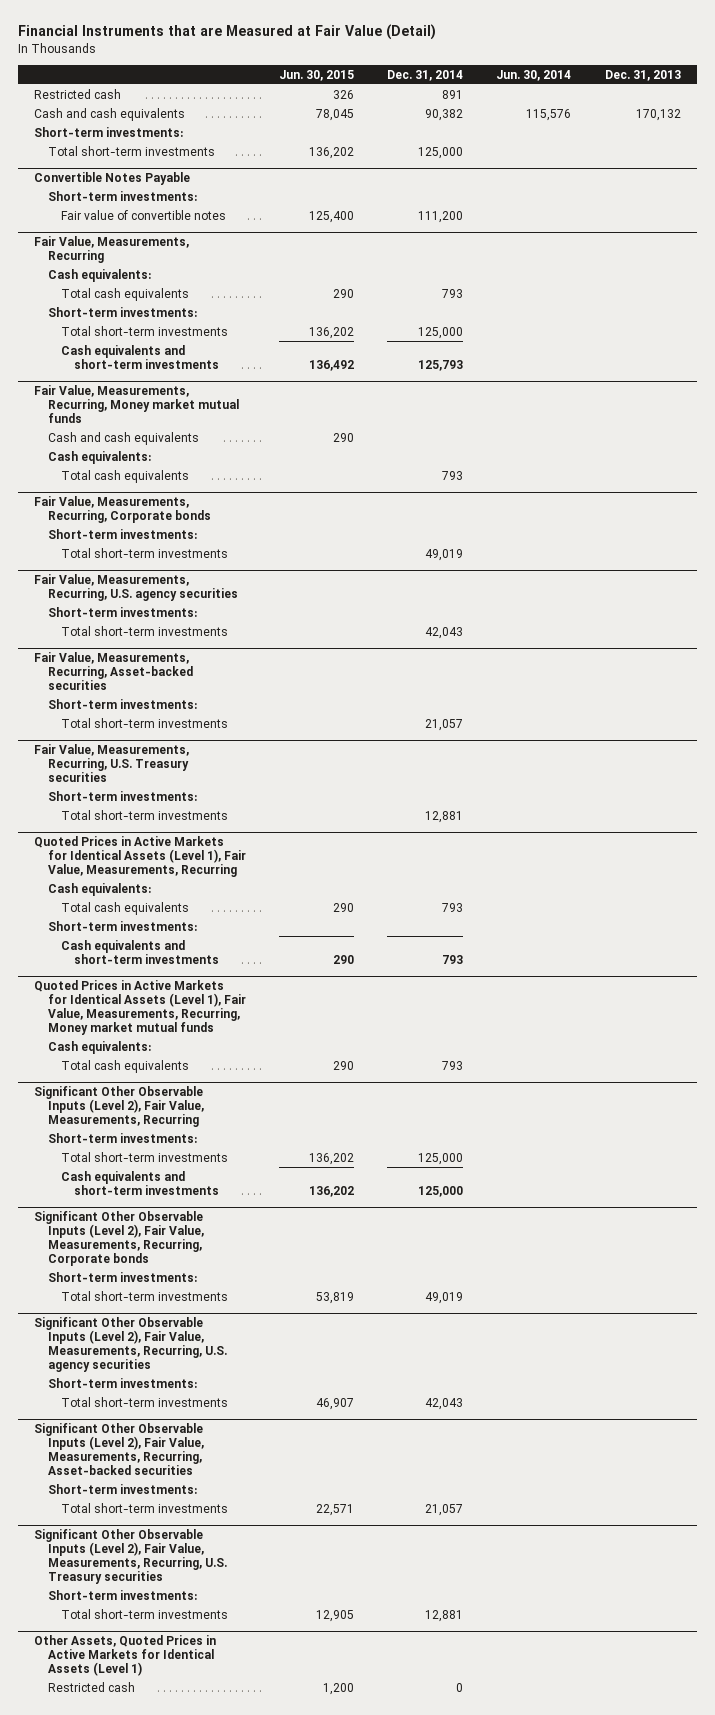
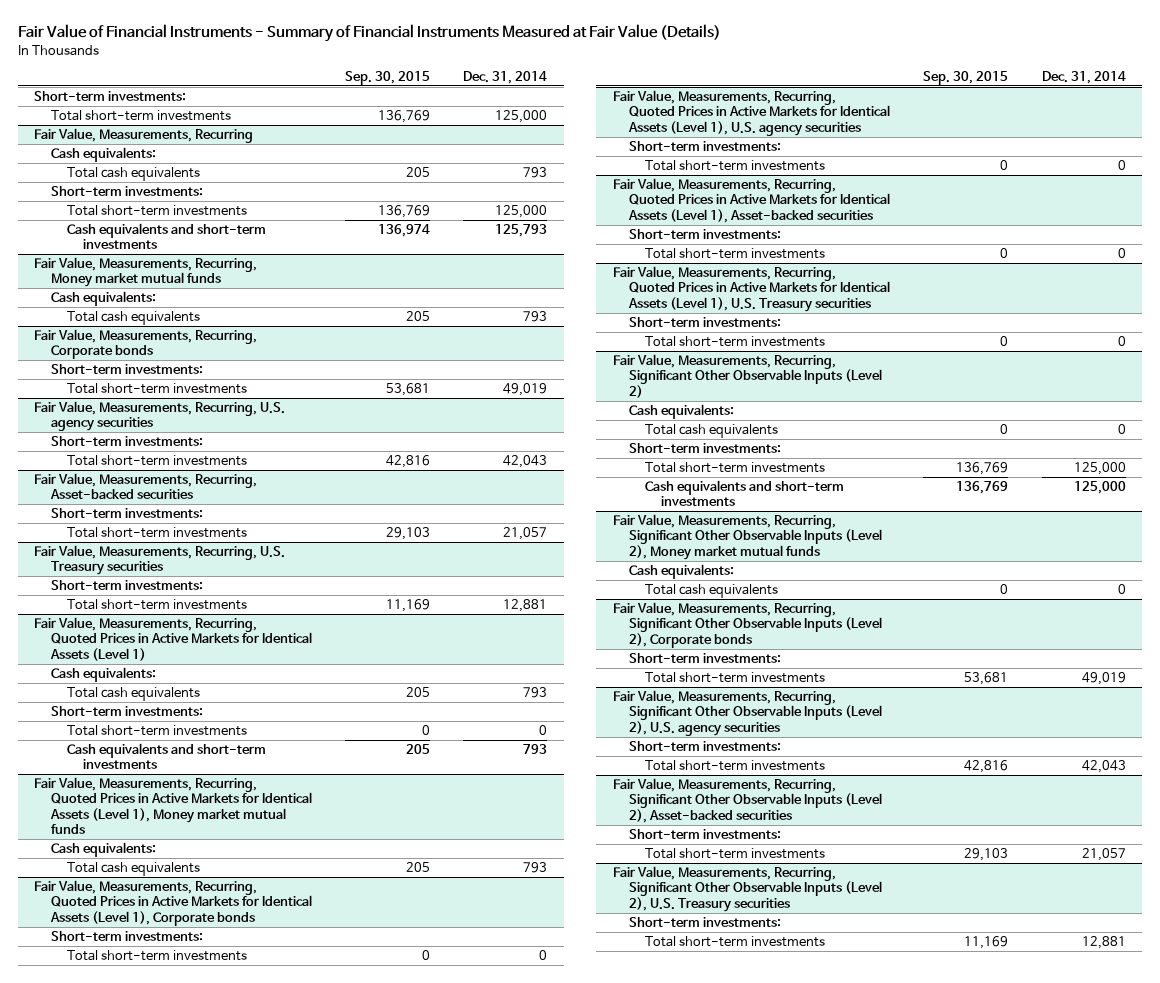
[17,24,436,41] Financial Instruments that are Measured at Fair Value (Detail) -> [17,24,721,43] Fair Value of Financial Instruments - Summary of Financial Instruments Measured at Fair Value (Details)
[278,69,354,81] Jun. 30, 2015 -> none
[496,69,572,81] Jun. 30, 2014 -> none
[604,69,681,81] Dec. 31, 2013 -> none
none -> [345,71,431,86] Sep. 30, 2015
[34,88,122,99] Restricted cash -> none
[34,107,186,121] Cash and cash equivalents -> none
[34,171,191,185] Convertible Notes Payable -> none
[47,190,197,201] Short-term investments: -> none
[60,209,226,220] Fair value of convertible notes -> none
[47,431,199,445] Cash and cash equivalents -> none
[34,835,246,877] Quoted Prices in Active Markets for Identical Assets (Level 1), Fair Value, Measurements, Recurring -> [34,616,312,661] Fair Value, Measurements, Recurring, Quoted Prices in Active Markets for Identical Assets (Level 1)
none -> [66,724,247,736] Total short-term investments
[34,979,246,1035] Quoted Prices in Active Markets for Identical Assets (Level 1), Fair Value, Measurements, Recurring, Money market mutual funds -> [34,776,312,835] Fair Value, Measurements, Recurring, Quoted Prices in Active Markets for Identical Assets (Level 1), Money market mutual funds
[34,1085,204,1127] Significant Other Observable Inputs (Level 2), Fair Value, Measurements, Recurring -> none
none -> [34,879,312,926] Fair Value, Measurements, Recurring, Quoted Prices in Active Markets for Identical Assets (Level 1), Corporate bonds
none -> [66,949,247,961] Total short-term investments
none -> [612,89,890,136] Fair Value, Measurements, Recurring, Quoted Prices in Active Markets for Identical Assets (Level 1), U.S. agency securities
none -> [628,140,781,151] Short-term investments:
none -> [645,159,826,171] Total short-term investments
none -> [612,177,890,223] Fair Value, Measurements, Recurring, Quoted Prices in Active Markets for Identical Assets (Level 1), Asset-backed securities
none -> [628,228,781,239] Short-term investments:
none -> [645,247,826,259] Total short-term investments
none -> [612,265,890,312] Fair Value, Measurements, Recurring, Quoted Prices in Active Markets for Identical Assets (Level 1), U.S. Treasury securities
none -> [628,316,781,327] Short-term investments:
none -> [645,335,826,347] Total short-term investments
none -> [612,353,882,398] Fair Value, Measurements, Recurring, Significant Other Observable Inputs (Level 2)
none -> [628,403,734,419] Cash equivalents:
none -> [645,423,779,438] Total cash equivalents
none -> [628,442,781,453] Short-term investments:
none -> [612,513,882,560] Fair Value, Measurements, Recurring, Significant Other Observable Inputs (Level 2), Money market mutual funds
none -> [628,563,734,579] Cash equivalents:
none -> [645,583,779,598] Total cash equivalents
[34,1210,204,1266] Significant Other Observable Inputs (Level 2), Fair Value, Measurements, Recurring, Corporate bonds -> [612,601,882,648] Fair Value, Measurements, Recurring, Significant Other Observable Inputs (Level 2), Corporate bonds
[34,1316,227,1372] Significant Other Observable Inputs (Level 2), Fair Value, Measurements, Recurring, U.S. agency securities -> [612,689,882,736] Fair Value, Measurements, Recurring, Significant Other Observable Inputs (Level 2), U.S. agency securities
[34,1422,204,1475] Significant Other Observable Inputs (Level 2), Fair Value, Measurements, Recurring, Asset-backed securities -> [612,777,882,823] Fair Value, Measurements, Recurring, Significant Other Observable Inputs (Level 2), Asset-backed securities
[34,1528,227,1584] Significant Other Observable Inputs (Level 2), Fair Value, Measurements, Recurring, U.S. Treasury securities -> [612,865,882,912] Fair Value, Measurements, Recurring, Significant Other Observable Inputs (Level 2), U.S. Treasury securities
[34,1634,217,1676] Other Assets, Quoted Prices in Active Markets for Identical Assets (Level 1) -> none
[47,1681,135,1692] Restricted cash -> none

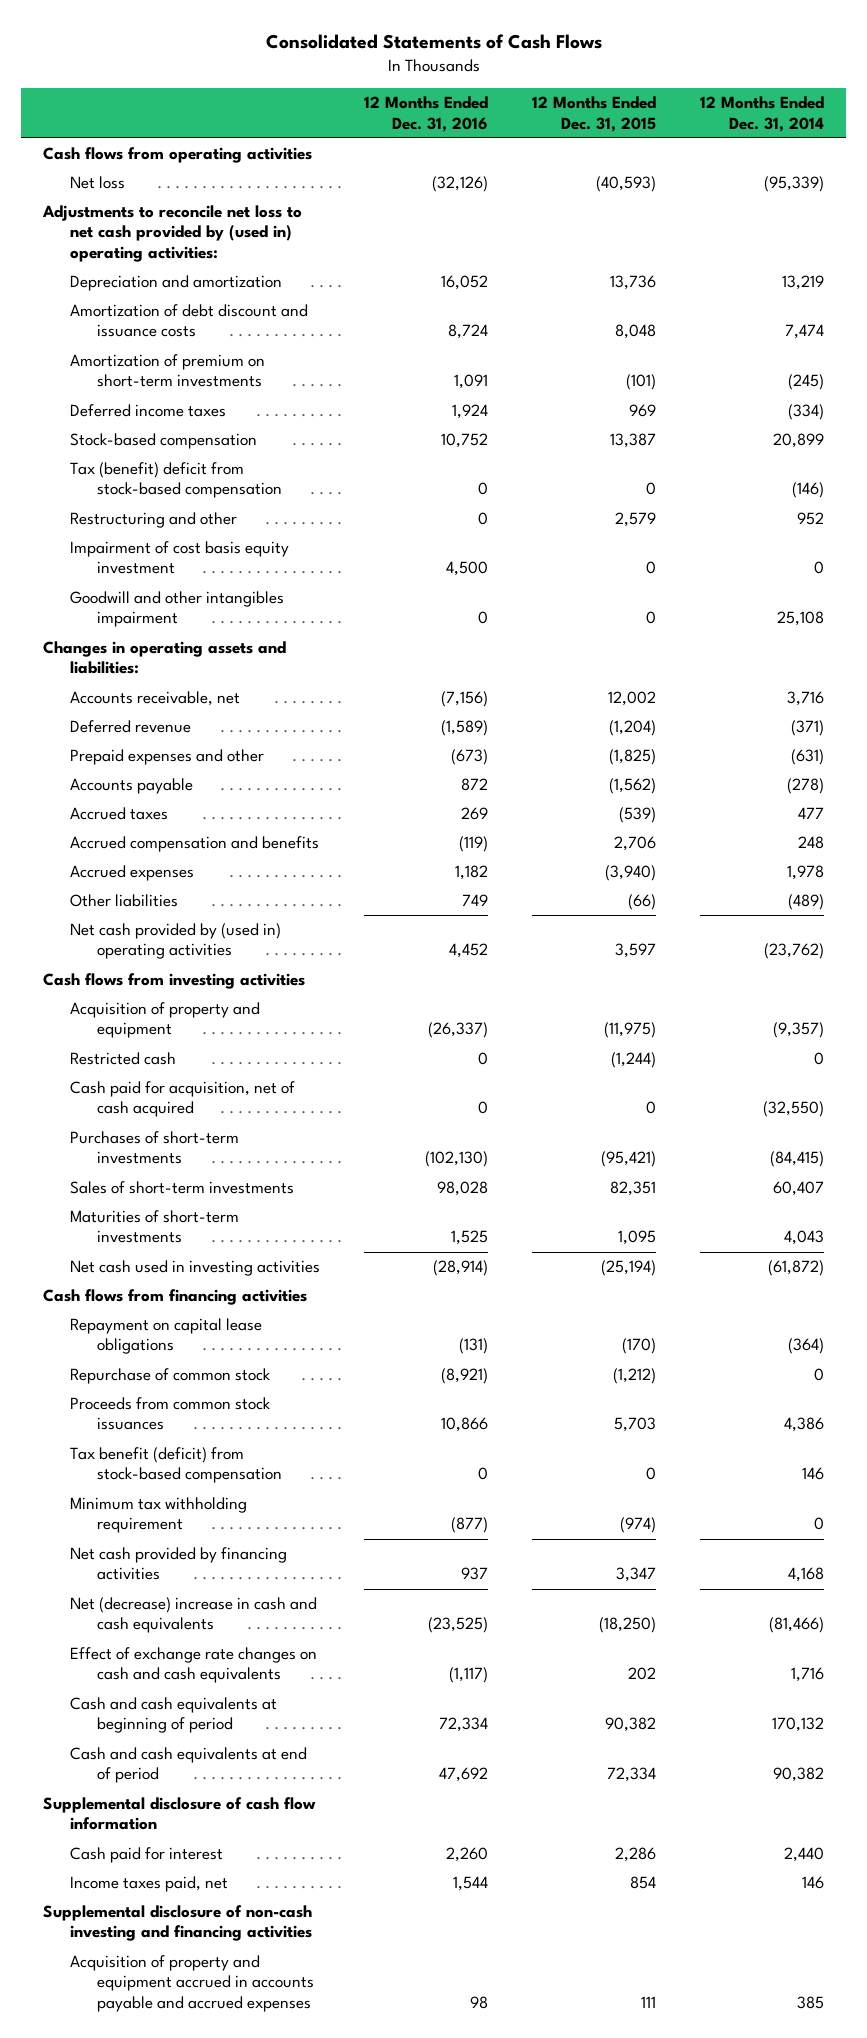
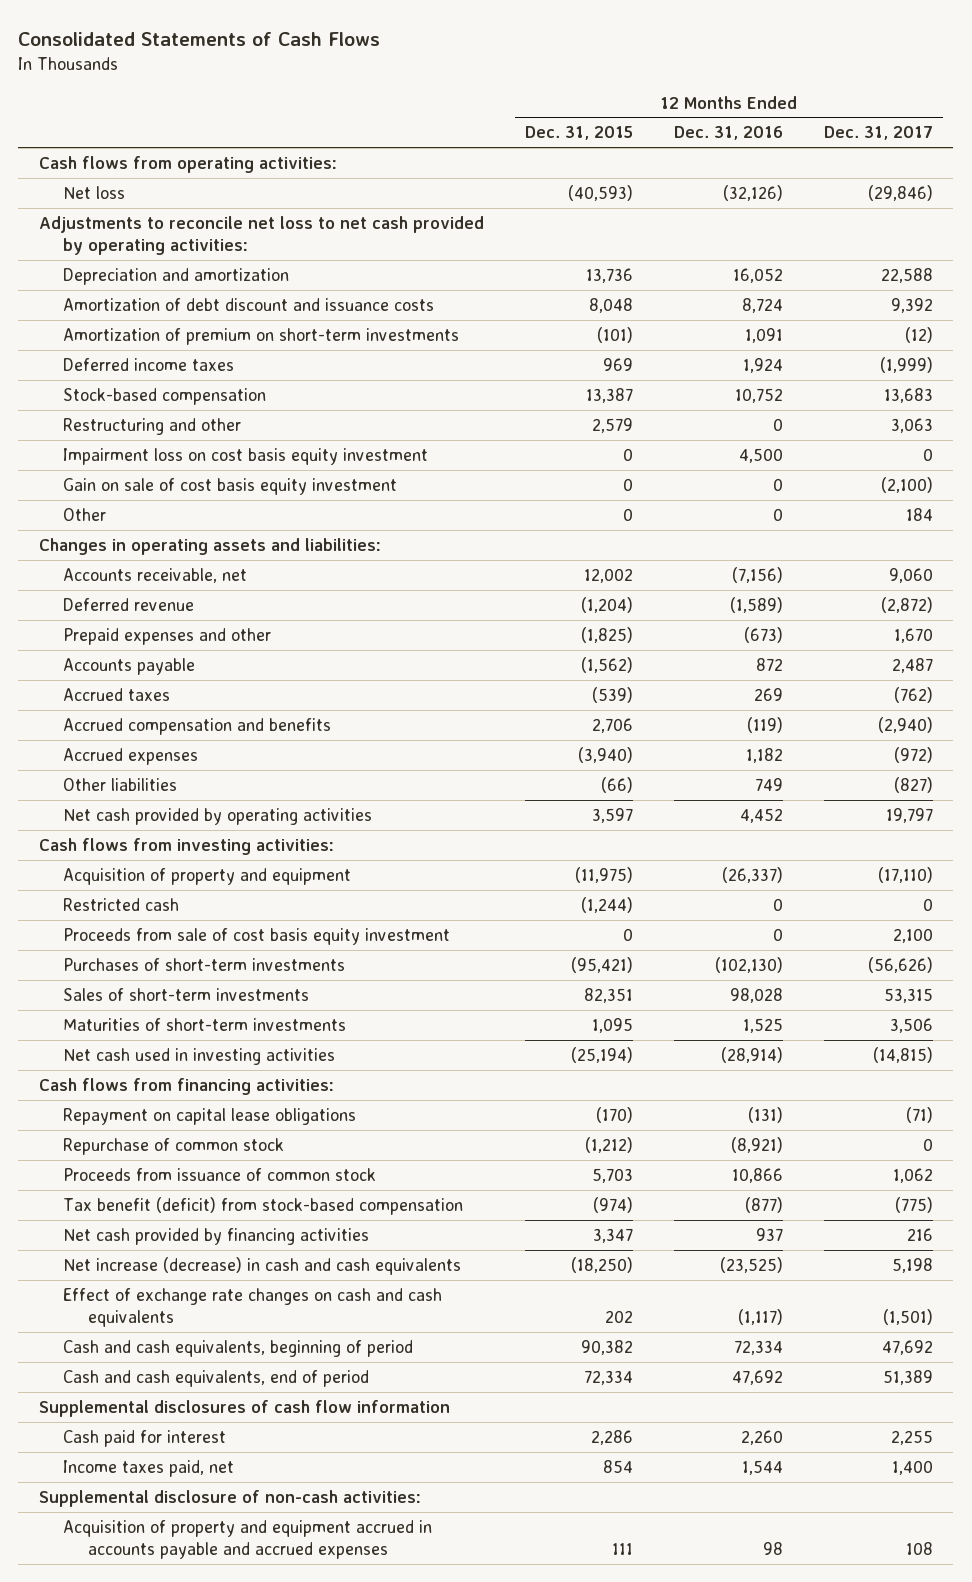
[699,96,824,132] 12 Months Ended Dec. 31, 2014 -> none
none -> [823,126,933,141] Dec. 31, 2017
[43,147,313,164] Cash flows from operating activities -> [38,155,337,173] Cash flows from operating activities:
[42,205,303,262] Adjustments to reconcile net loss to net cash provided by (used in) operating activities: -> [38,215,484,255] Adjustments to reconcile net loss to net cash provided by operating activities:
[69,462,282,499] Tax (benefit) deficit from stock-based compensation -> none
[69,541,289,575] Impairment of cost basis equity investment -> [63,447,429,465] Impairment loss on cost basis equity investment
none -> [63,477,398,495] Gain on sale of cost basis equity investment
[69,591,284,628] Goodwill and other intangibles impairment -> [63,507,107,521] Other
[69,923,281,960] Net cash provided by (used in) operating activities -> [63,807,373,825] Net cash provided by operating activities
[43,973,306,990] Cash flows from investing activities -> [38,837,334,855] Cash flows from investing activities:
[69,1081,295,1118] Cash paid for acquisition, net of cash acquired -> none
none -> [63,927,451,945] Proceeds from sale of cost basis equity investment
[43,1289,308,1306] Cash flows from financing activities -> [38,1077,334,1095] Cash flows from financing activities:
[69,1497,247,1534] Minimum tax withholding requirement -> none
[69,1397,270,1431] Proceeds from common stock issuances -> [63,1167,377,1181] Proceeds from issuance of common stock
[477,1467,488,1481] 0 -> [744,1196,783,1213] (877)
[645,1467,656,1481] 0 -> [592,1196,633,1213] (974)
[69,1597,317,1634] Net (decrease) increase in cash and cash equivalents -> [63,1256,462,1275] Net increase (decrease) in cash and cash equivalents
[69,1697,277,1734] Cash and cash equivalents at beginning of period -> [63,1339,414,1357] Cash and cash equivalents, beginning of period
[69,1747,307,1784] Cash and cash equivalents at end of period -> [63,1369,370,1387] Cash and cash equivalents, end of period
[43,1797,317,1831] Supplemental disclosure of cash flow information -> [38,1399,450,1417] Supplemental disclosures of cash flow information
[43,1905,313,1942] Supplemental disclosure of non-cash investing and financing activities -> [38,1489,421,1507] Supplemental disclosure of non-cash activities:

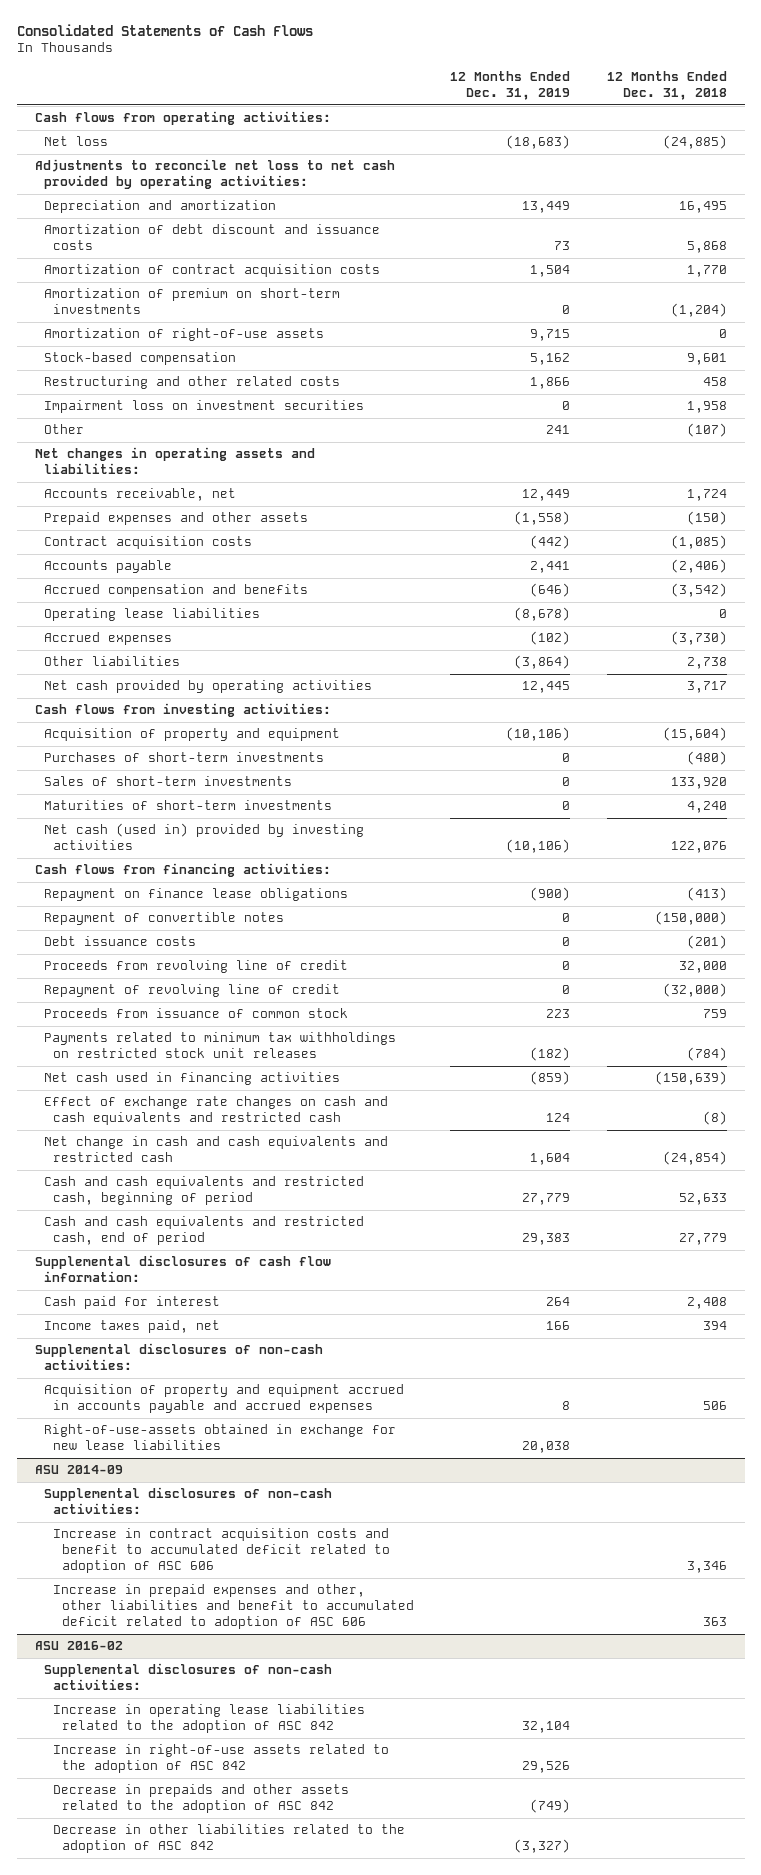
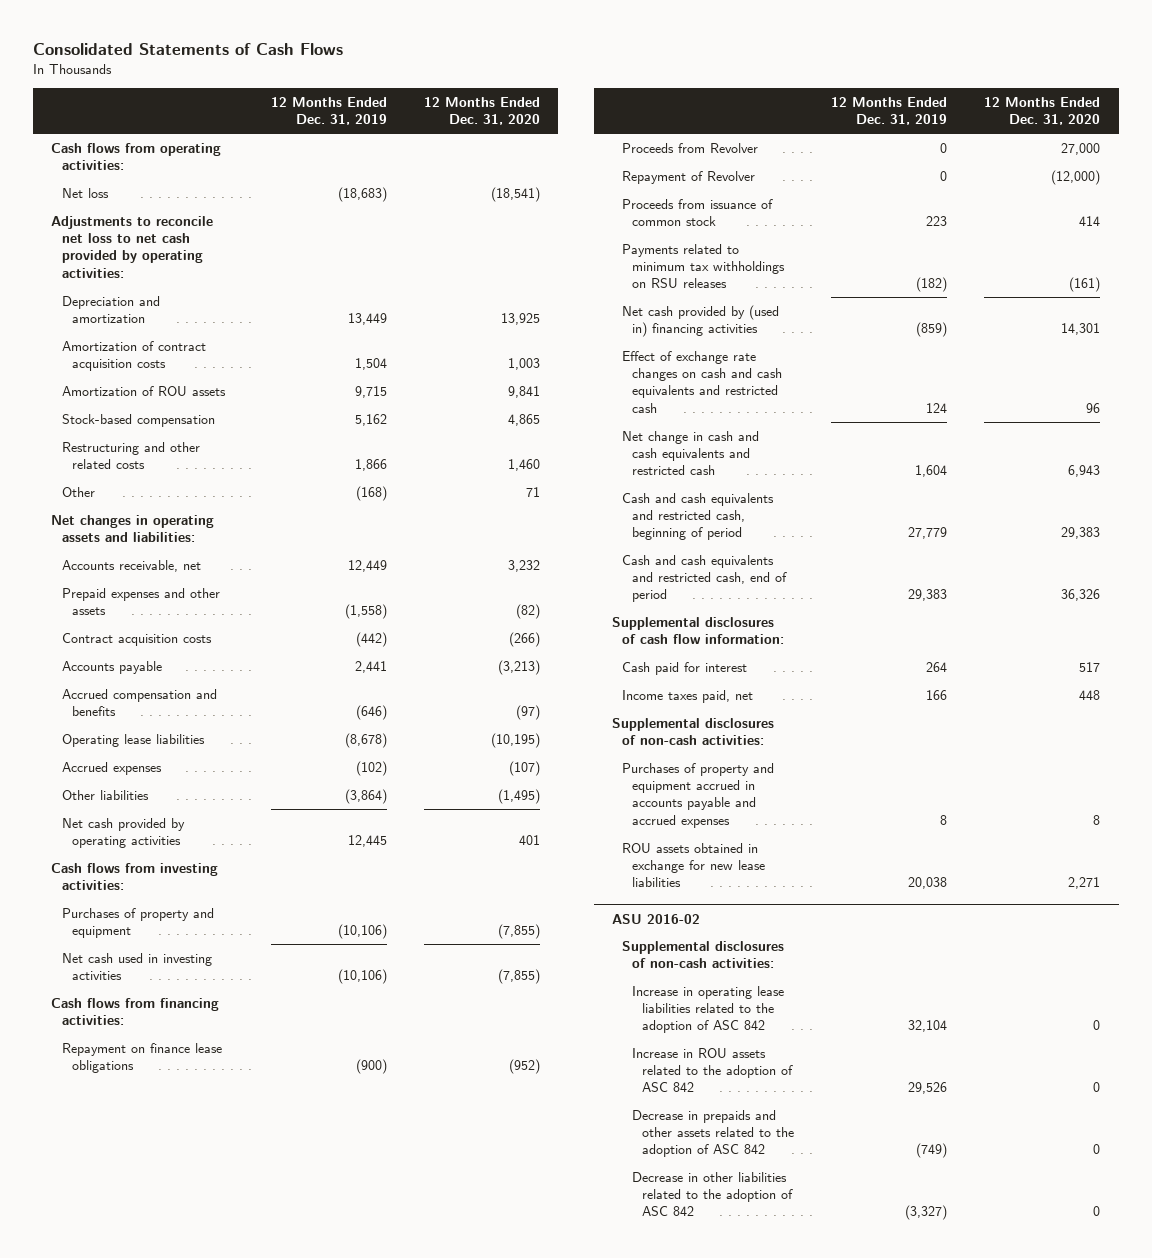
[606,71,727,100] 12 Months Ended Dec. 31, 2018 -> none
none -> [423,97,540,126] 12 Months Ended Dec. 31, 2020
[43,224,380,251] Amortization of debt discount and issuance costs -> none
[43,288,340,315] Amortization of premium on short-term investments -> none
[43,328,324,342] Amortization of right-of-use assets -> [61,385,226,396] Amortization of ROU assets
[43,400,364,414] Impairment loss on investment securities -> none
[546,425,571,435] 241 -> [355,485,387,501] (168)
[43,752,324,763] Purchases of short-term investments -> none
[43,776,292,787] Sales of short-term investments -> none
[43,800,332,811] Maturities of short-term investments -> none
[43,728,340,742] Acquisition of property and equipment -> [61,907,214,939] Purchases of property and equipment
[43,823,364,851] Net cash (used in) provided by investing activities -> [61,952,212,981] Net cash used in investing activities
[43,912,284,926] Repayment of convertible notes -> none
[43,936,196,947] Debt issuance costs -> none
[43,960,348,974] Proceeds from revolving line of credit -> [622,142,759,153] Proceeds from Revolver
[43,984,340,998] Repayment of revolving line of credit -> [622,170,756,184] Repayment of Revolver
[43,1032,396,1059] Payments related to minimum tax withholdings on restricted stock unit releases -> [622,243,786,289] Payments related to minimum tax withholdings on RSU releases
[43,1072,340,1086] Net cash used in financing activities -> [622,304,780,338] Net cash provided by (used in) financing activities
[34,1465,123,1475] ASU 2014-09 -> none
[43,1487,332,1515] Supplemental disclosures of non-cash activities: -> none
[52,1528,390,1574] Increase in contract acquisition costs and benefit to accumulated deficit related to adoption of ASC 606 -> none
[52,1584,414,1630] Increase in prepaid expenses and other, other liabilities and benefit to accumulated deficit related to adoption of ASC 606 -> none
[43,1384,404,1414] Acquisition of property and equipment accrued in accounts payable and accrued expenses -> [622,762,775,828] Purchases of property and equipment accrued in accounts payable and accrued expenses
[43,1424,396,1451] Right-of-use-assets obtained in exchange for new lease liabilities -> [622,842,766,888] ROU assets obtained in exchange for new lease liabilities
[52,1744,389,1774] Increase in right-of-use assets related to the adoption of ASC 842 -> [632,1047,794,1093] Increase in ROU assets related to the adoption of ASC 842

